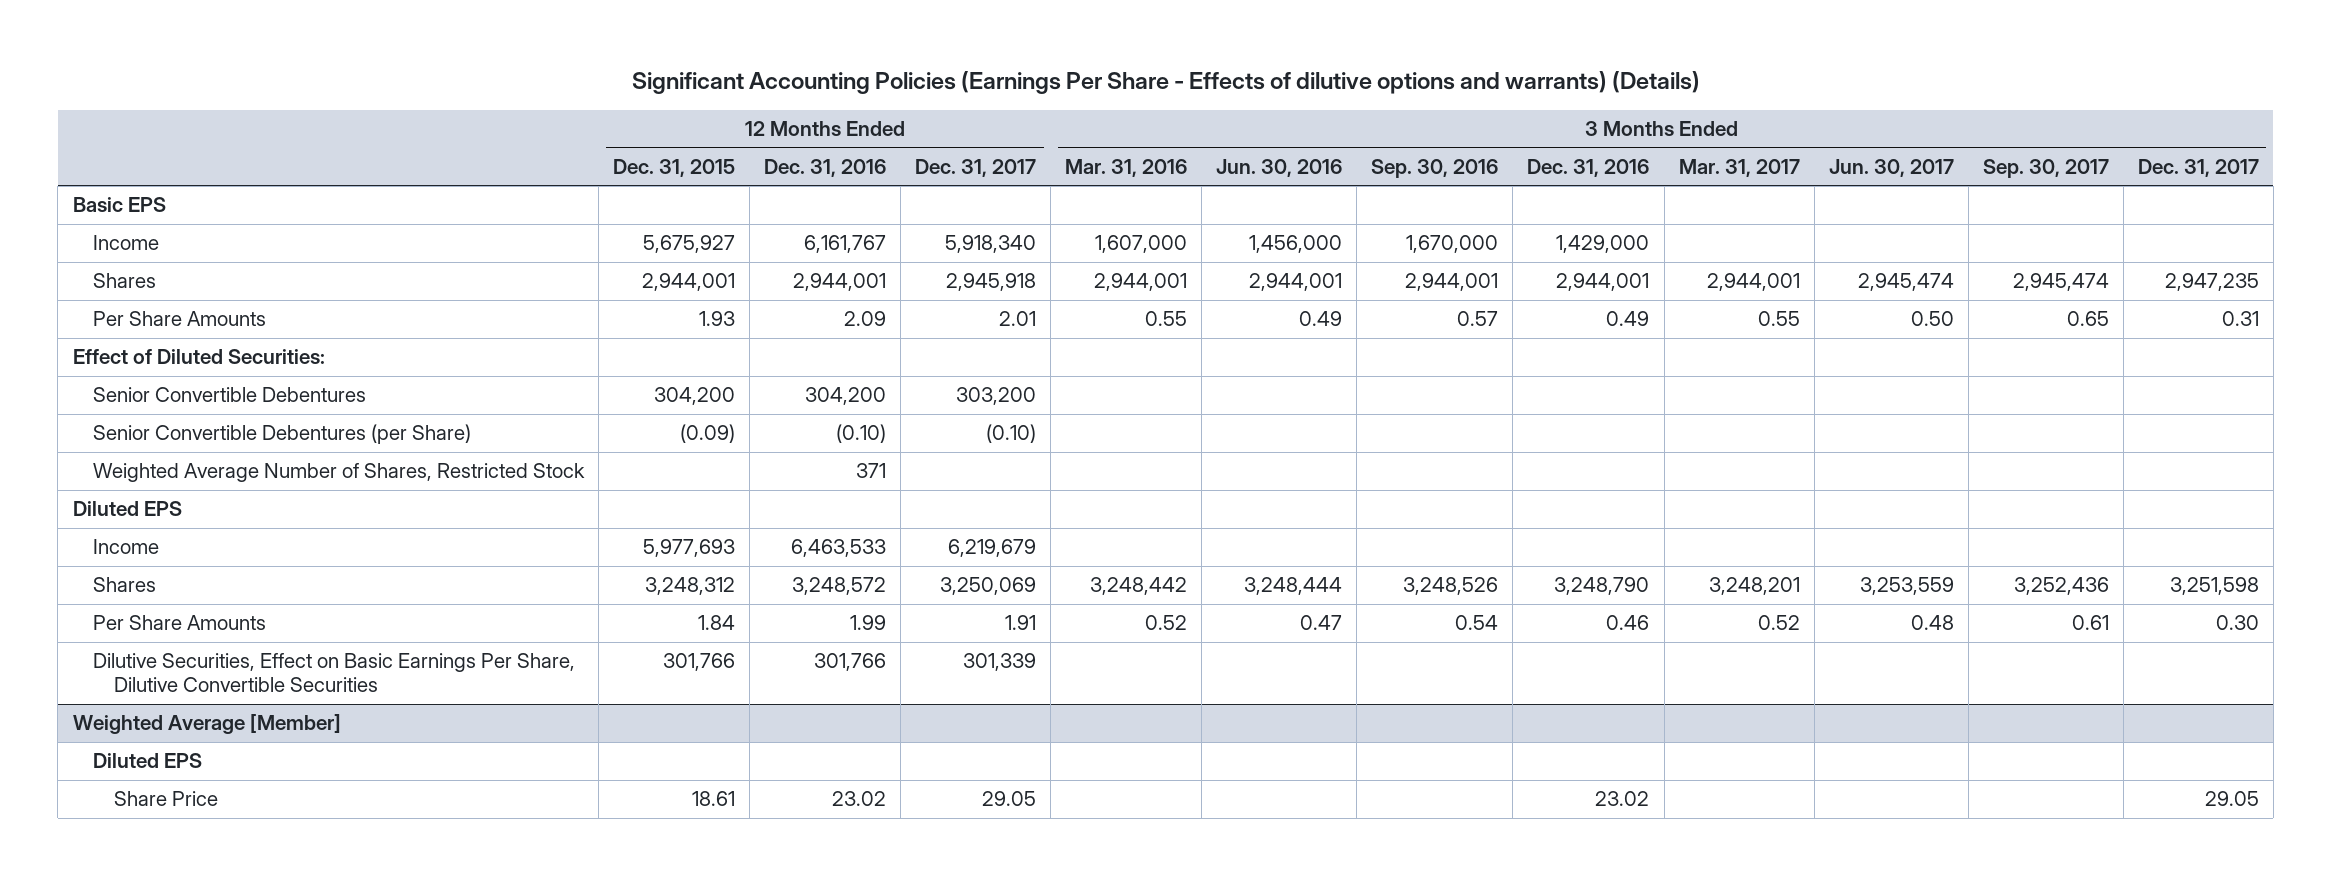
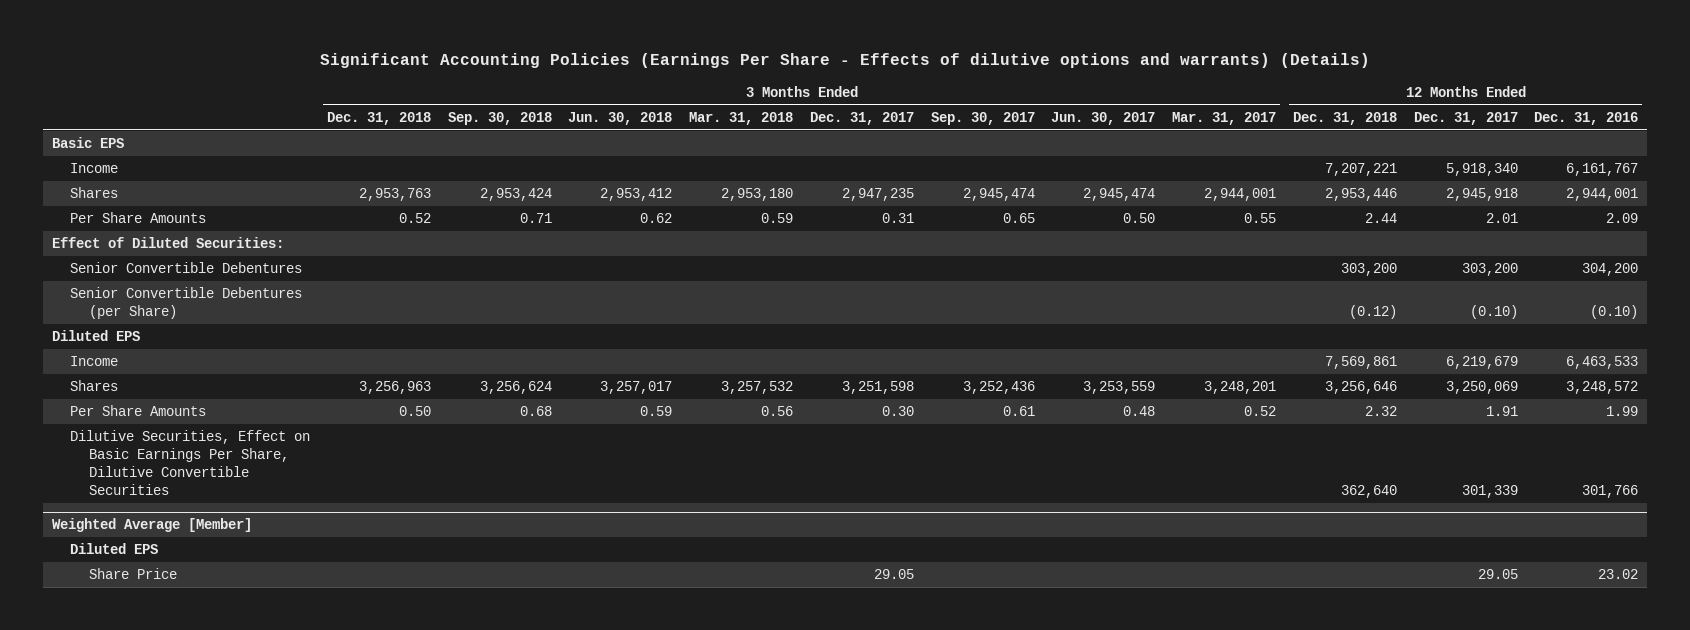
[613,158,736,177] Dec. 31, 2015 -> none
[1065,158,1188,177] Mar. 31, 2016 -> none
[1216,158,1343,177] Jun. 30, 2016 -> none
[1371,158,1499,178] Sep. 30, 2016 -> none
[1527,158,1650,177] Dec. 31, 2016 -> none
none -> [327,111,432,125] Dec. 31, 2018
none -> [447,111,552,125] Sep. 30, 2018
none -> [568,111,673,125] Jun. 30, 2018
none -> [689,111,794,125] Mar. 31, 2018
none -> [1292,111,1397,125] Dec. 31, 2018
[93,463,586,483] Weighted Average Number of Shares, Restricted Stock -> none

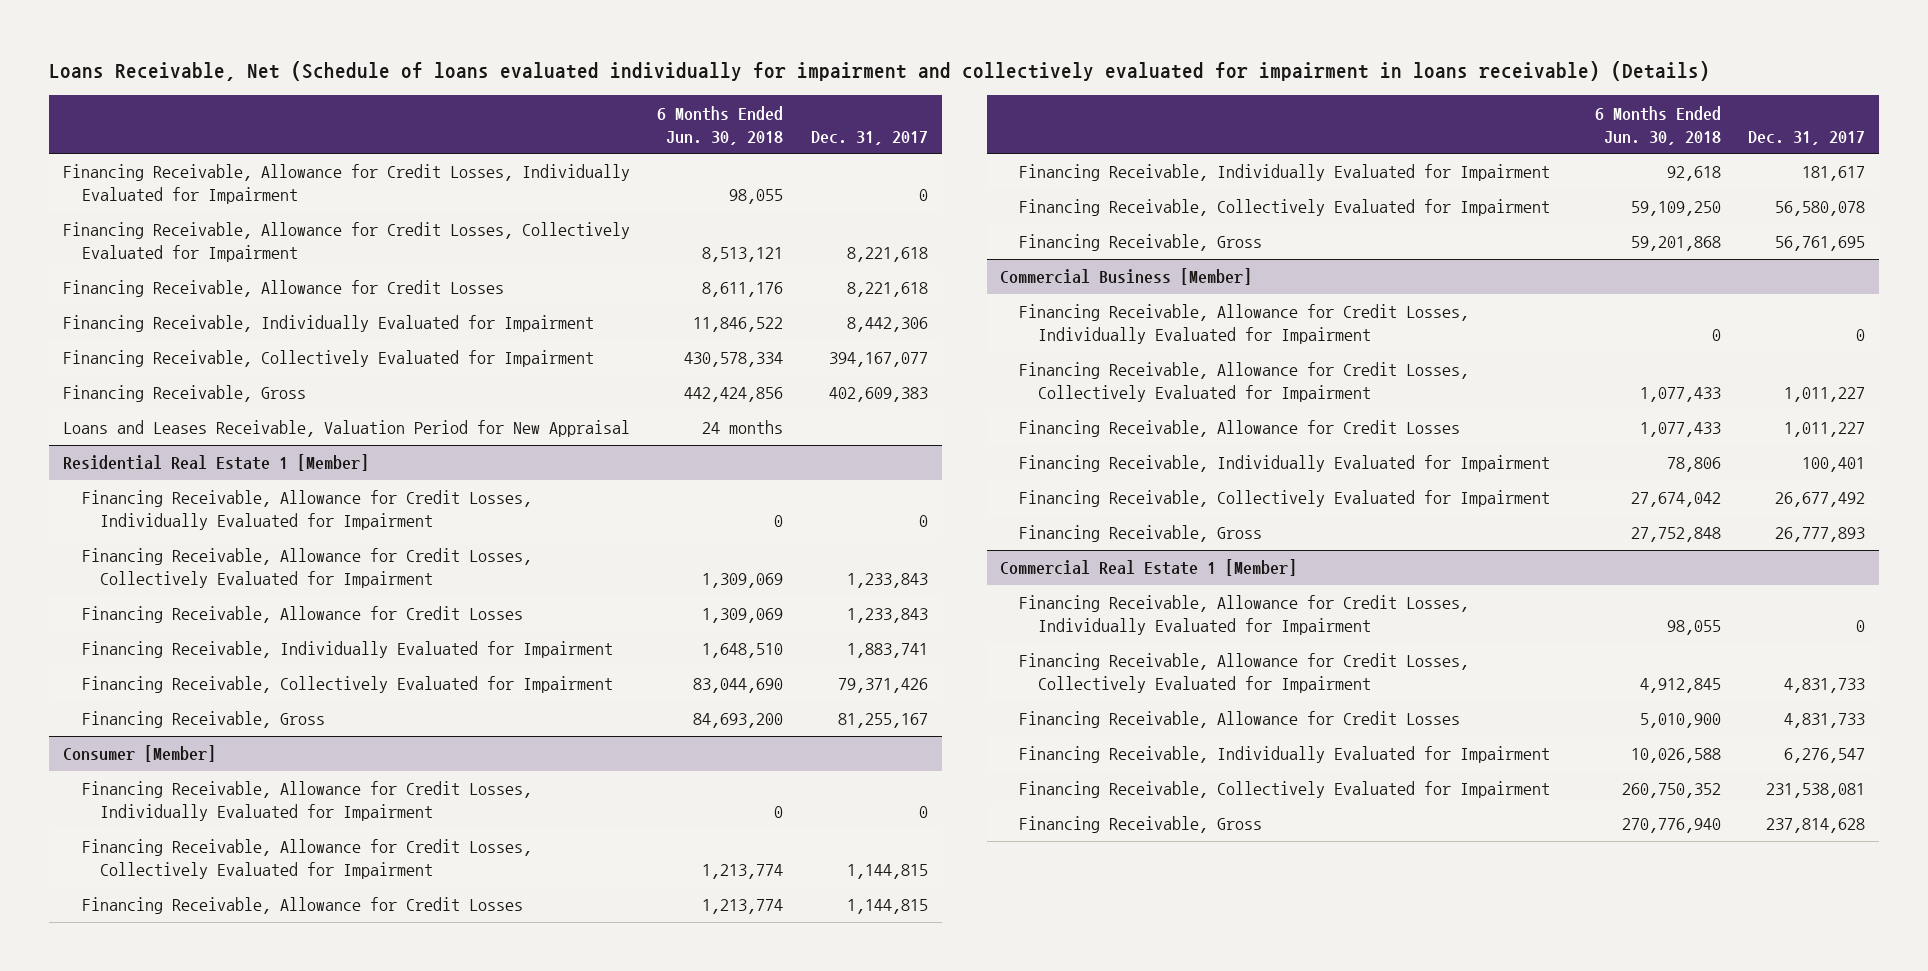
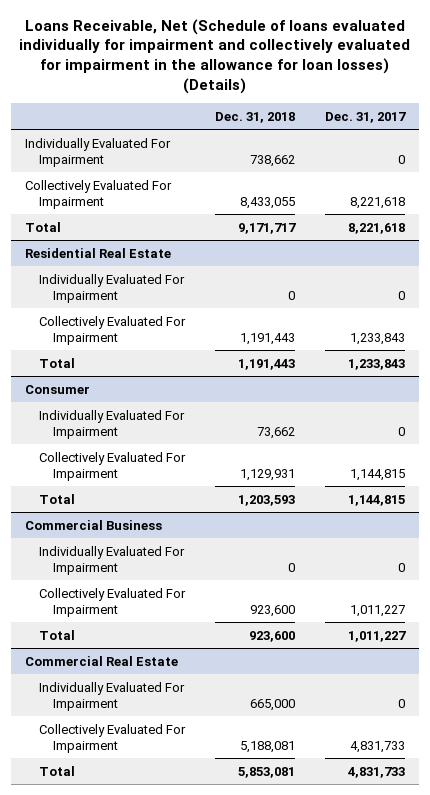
[49,61,1711,82] Loans Receivable, Net (Schedule of loans evaluated individually for impairment and collectively evaluated for impairment in loans receivable) (Details) -> [19,18,411,95] Loans Receivable, Net (Schedule of loans evaluated individually for impairment and collectively evaluated for impairment in the allowance for loan losses) (Details)
[657,105,784,145] 6 Months Ended Jun. 30, 2018 -> none
none -> [214,111,295,123] Dec. 31, 2018
[63,315,595,333] Financing Receivable, Individually Evaluated for Impairment -> none
[63,350,595,368] Financing Receivable, Collectively Evaluated for Impairment -> none
[63,385,307,403] Financing Receivable, Gross -> none
[63,420,631,438] Loans and Leases Receivable, Valuation Period for New Appraisal -> none
[81,641,613,659] Financing Receivable, Individually Evaluated for Impairment -> none
[81,676,613,694] Financing Receivable, Collectively Evaluated for Impairment -> none
[81,711,325,729] Financing Receivable, Gross -> none
[1019,164,1551,182] Financing Receivable, Individually Evaluated for Impairment -> none
[1019,199,1551,217] Financing Receivable, Collectively Evaluated for Impairment -> none
[1019,234,1263,252] Financing Receivable, Gross -> none
[1019,455,1551,473] Financing Receivable, Individually Evaluated for Impairment -> none
[1019,490,1551,508] Financing Receivable, Collectively Evaluated for Impairment -> none
[1019,525,1263,543] Financing Receivable, Gross -> none
[1019,746,1551,764] Financing Receivable, Individually Evaluated for Impairment -> none
[1019,781,1551,799] Financing Receivable, Collectively Evaluated for Impairment -> none
[1019,816,1263,834] Financing Receivable, Gross -> none
[63,164,631,205] Financing Receivable, Allowance for Credit Losses, Individually Evaluated for Impairment -> [25,137,172,167] Individually Evaluated For Impairment
[63,222,631,263] Financing Receivable, Allowance for Credit Losses, Collectively Evaluated for Impairment -> [25,179,173,209] Collectively Evaluated For Impairment
[63,280,505,298] Financing Receivable, Allowance for Credit Losses -> [25,221,62,232] Total
[63,454,370,472] Residential Real Estate 1 [Member] -> [25,247,172,258] Residential Real Estate
[81,490,532,531] Financing Receivable, Allowance for Credit Losses, Individually Evaluated for Impairment -> [39,273,186,303] Individually Evaluated For Impairment
[81,548,532,589] Financing Receivable, Allowance for Credit Losses, Collectively Evaluated for Impairment -> [39,315,187,345] Collectively Evaluated For Impairment
[81,606,523,624] Financing Receivable, Allowance for Credit Losses -> [39,357,76,368] Total
[63,745,217,763] Consumer [Member] -> [25,384,91,394] Consumer
[81,781,532,822] Financing Receivable, Allowance for Credit Losses, Individually Evaluated for Impairment -> [39,409,186,439] Individually Evaluated For Impairment
[81,839,532,880] Financing Receivable, Allowance for Credit Losses, Collectively Evaluated for Impairment -> [39,451,187,481] Collectively Evaluated For Impairment
[81,897,523,915] Financing Receivable, Allowance for Credit Losses -> [39,493,76,504] Total
[1000,268,1253,286] Commercial Business [Member] -> [25,519,163,530] Commercial Business
[1019,304,1470,345] Financing Receivable, Allowance for Credit Losses, Individually Evaluated for Impairment -> [39,545,186,575] Individually Evaluated For Impairment
[1019,362,1470,403] Financing Receivable, Allowance for Credit Losses, Collectively Evaluated for Impairment -> [39,587,187,617] Collectively Evaluated For Impairment
[1019,420,1461,438] Financing Receivable, Allowance for Credit Losses -> [39,629,76,640] Total
[1000,559,1298,577] Commercial Real Estate 1 [Member] -> [25,655,179,666] Commercial Real Estate
[1019,595,1470,636] Financing Receivable, Allowance for Credit Losses, Individually Evaluated for Impairment -> [39,681,186,711] Individually Evaluated For Impairment
[1019,653,1470,694] Financing Receivable, Allowance for Credit Losses, Collectively Evaluated for Impairment -> [39,723,187,753] Collectively Evaluated For Impairment
[1019,711,1461,729] Financing Receivable, Allowance for Credit Losses -> [39,765,76,776] Total

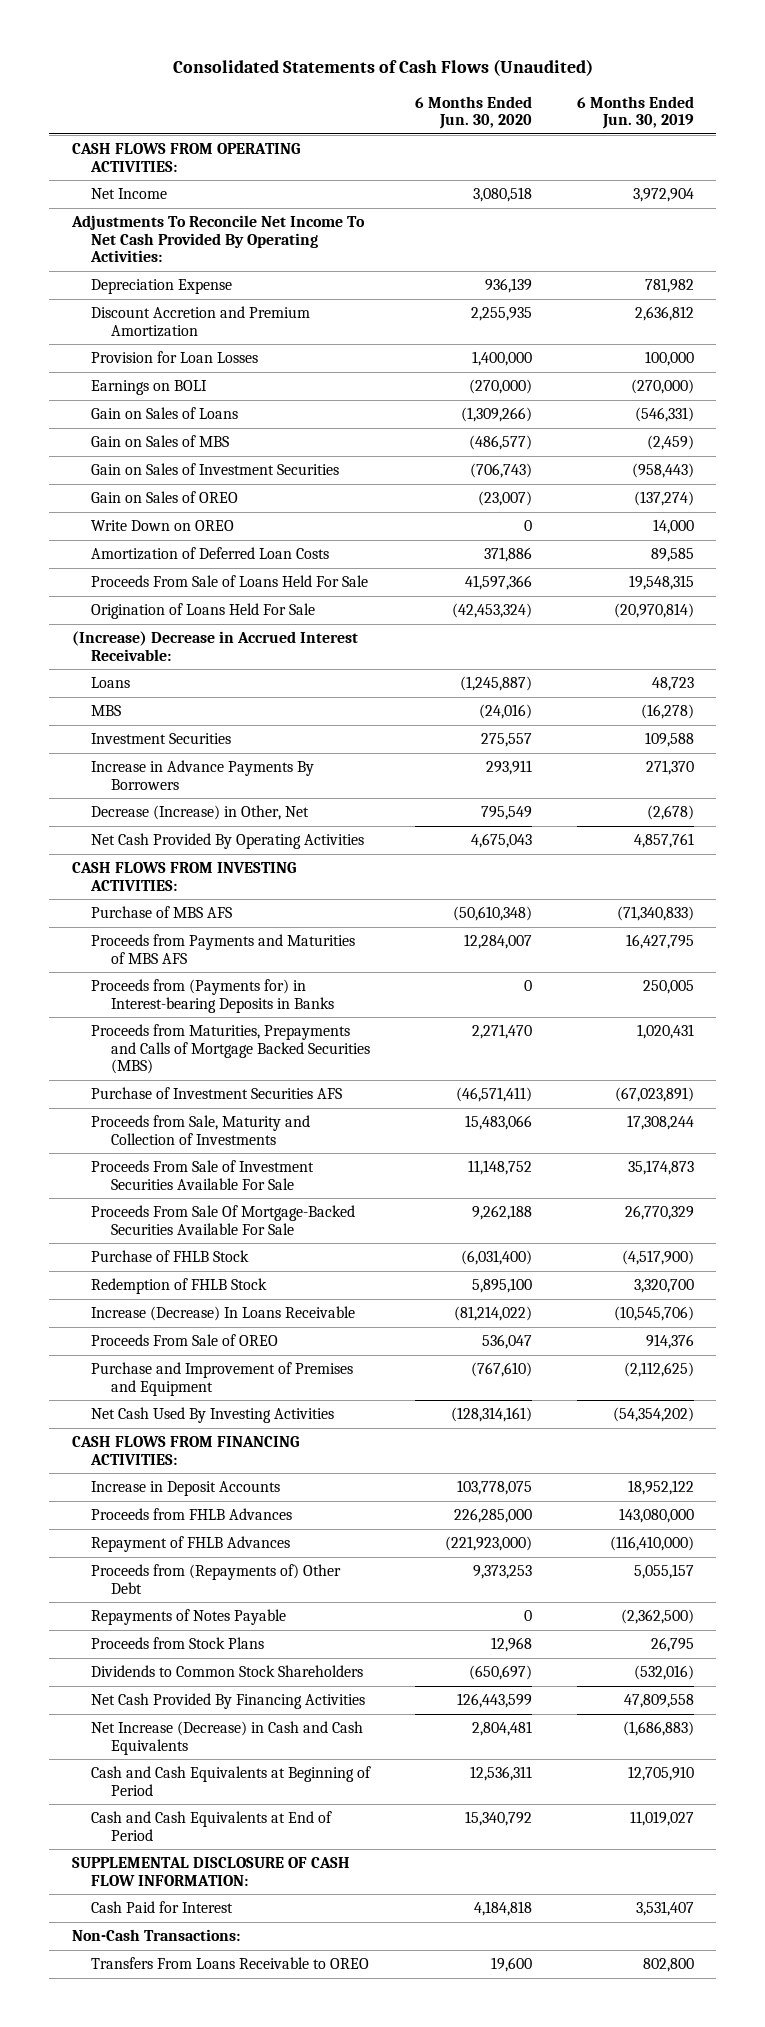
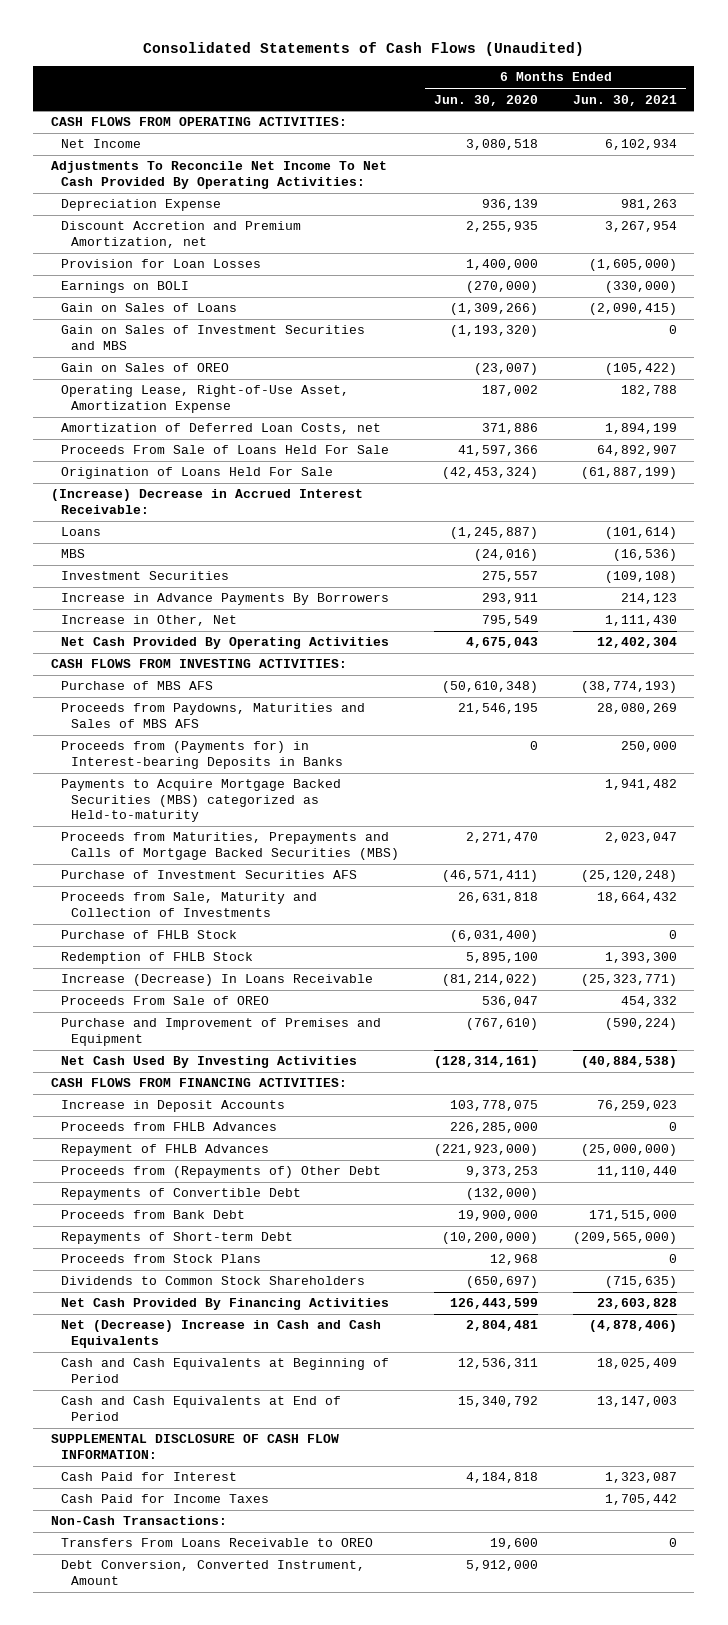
[576,95,694,130] 6 Months Ended Jun. 30, 2019 -> none
none -> [573,94,678,106] Jun. 30, 2021
[91,306,311,337] Discount Accretion and Premium Amortization -> [61,221,302,248] Discount Accretion and Premium Amortization, net
[91,435,230,448] Gain on Sales of MBS -> none
[91,463,340,476] Gain on Sales of Investment Securities -> [61,325,366,350] Gain on Sales of Investment Securities and MBS
[469,463,532,479] (706,743) -> [450,325,539,338] (1,193,320)
[91,520,235,532] Write Down on OREO -> none
none -> [61,385,350,413] Operating Lease, Right-of-Use Asset, Amortization Expense
[91,547,330,561] Amortization of Deferred Loan Costs -> [61,423,382,435] Amortization of Deferred Loan Costs, net
[91,805,310,821] Decrease (Increase) in Other, Net -> [61,615,238,627] Increase in Other, Net
[91,934,356,964] Proceeds from Payments and Maturities of MBS AFS -> [61,703,366,728] Proceeds from Paydowns, Maturities and Sales of MBS AFS
[463,934,532,950] 12,284,007 -> [458,703,539,715] 21,546,195
none -> [61,779,342,823] Payments to Acquire Mortgage Backed Securities (MBS) categorized as Held-to-maturity
[91,1160,315,1190] Proceeds From Sale of Investment Securities Available For Sale -> none
[91,1205,356,1235] Proceeds From Sale Of Mortgage-Backed Securities Available For Sale -> none
[464,1115,532,1131] 15,483,066 -> [458,892,539,904] 26,631,818
[91,1609,287,1626] Repayments of Notes Payable -> none
none -> [61,1188,302,1201] Repayments of Convertible Debt
none -> [61,1210,246,1220] Proceeds from Bank Debt
none -> [61,1232,294,1245] Repayments of Short-term Debt
[91,1721,364,1755] Net Increase (Decrease) in Cash and Cash Equivalents -> [61,1320,382,1348] Net (Decrease) Increase in Cash and Cash Equivalents
none -> [61,1494,270,1504] Cash Paid for Income Taxes
none -> [61,1560,366,1585] Debt Conversion, Converted Instrument, Amount

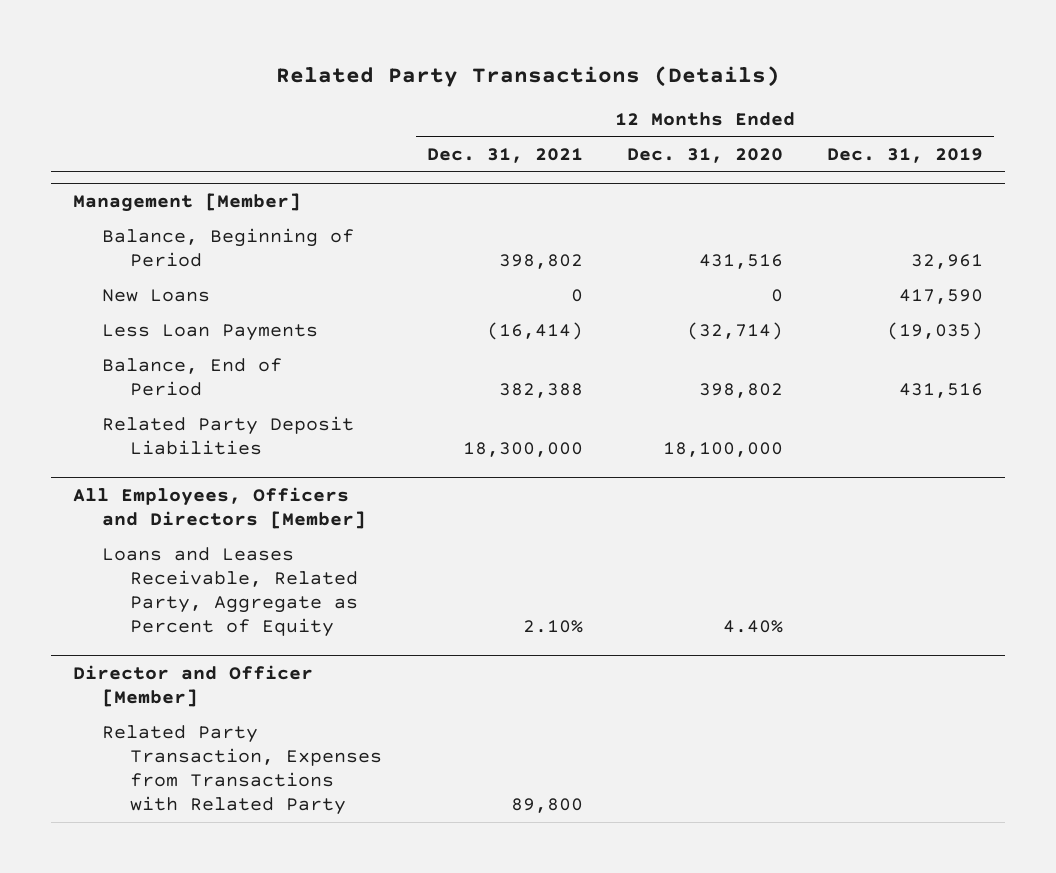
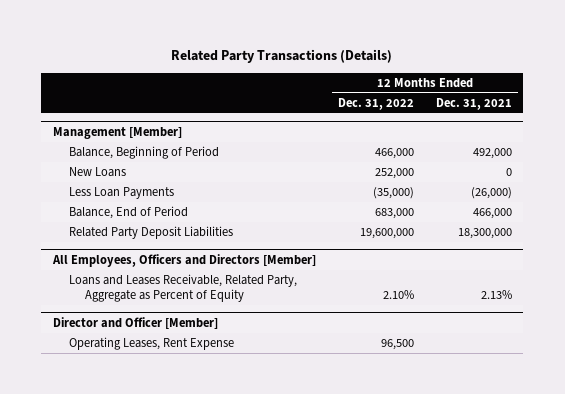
[627,147,784,163] Dec. 31, 2020 -> none
[827,147,984,163] Dec. 31, 2019 -> none
none -> [337,97,414,110] Dec. 31, 2022
[498,254,583,270] 398,802 -> [473,148,513,160] 492,000
[486,322,583,341] (16,414) -> [471,187,513,200] (26,000)
[498,383,583,399] 382,388 -> [473,208,513,220] 466,000
[522,620,583,634] 2.10% -> [481,290,513,300] 2.13%
[101,725,383,816] Related Party Transaction, Expenses from Transactions with Related Party -> none
none -> [68,337,234,351] Operating Leases, Rent Expense

